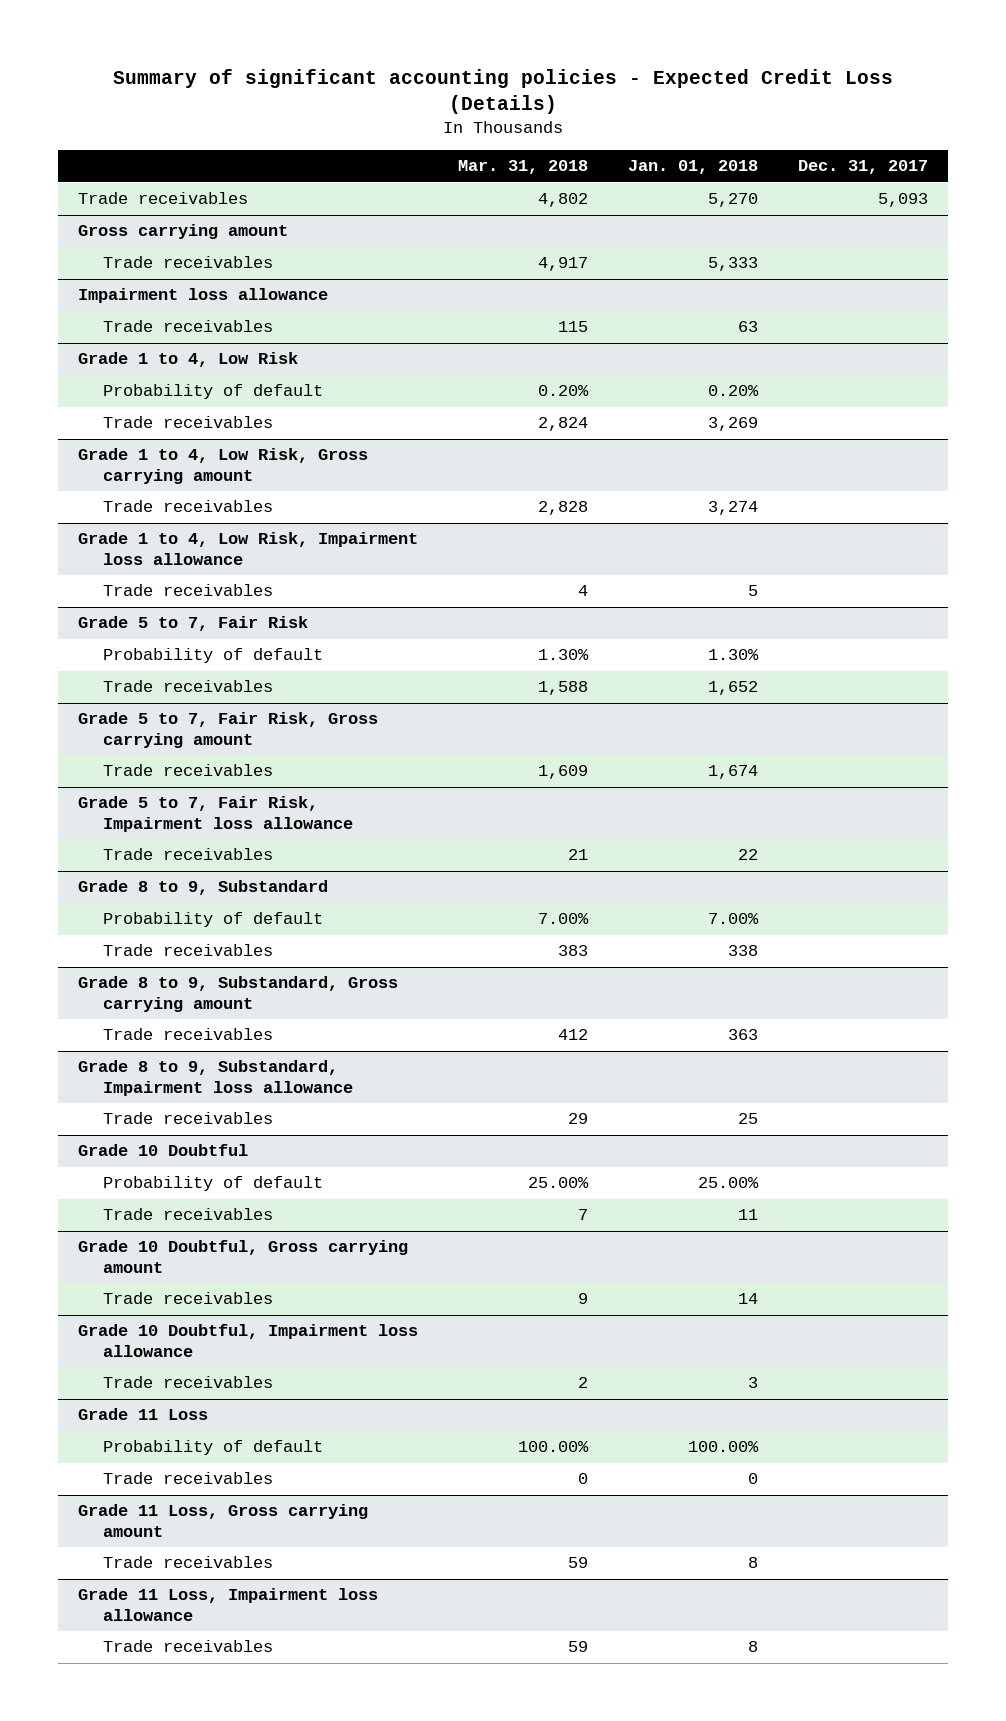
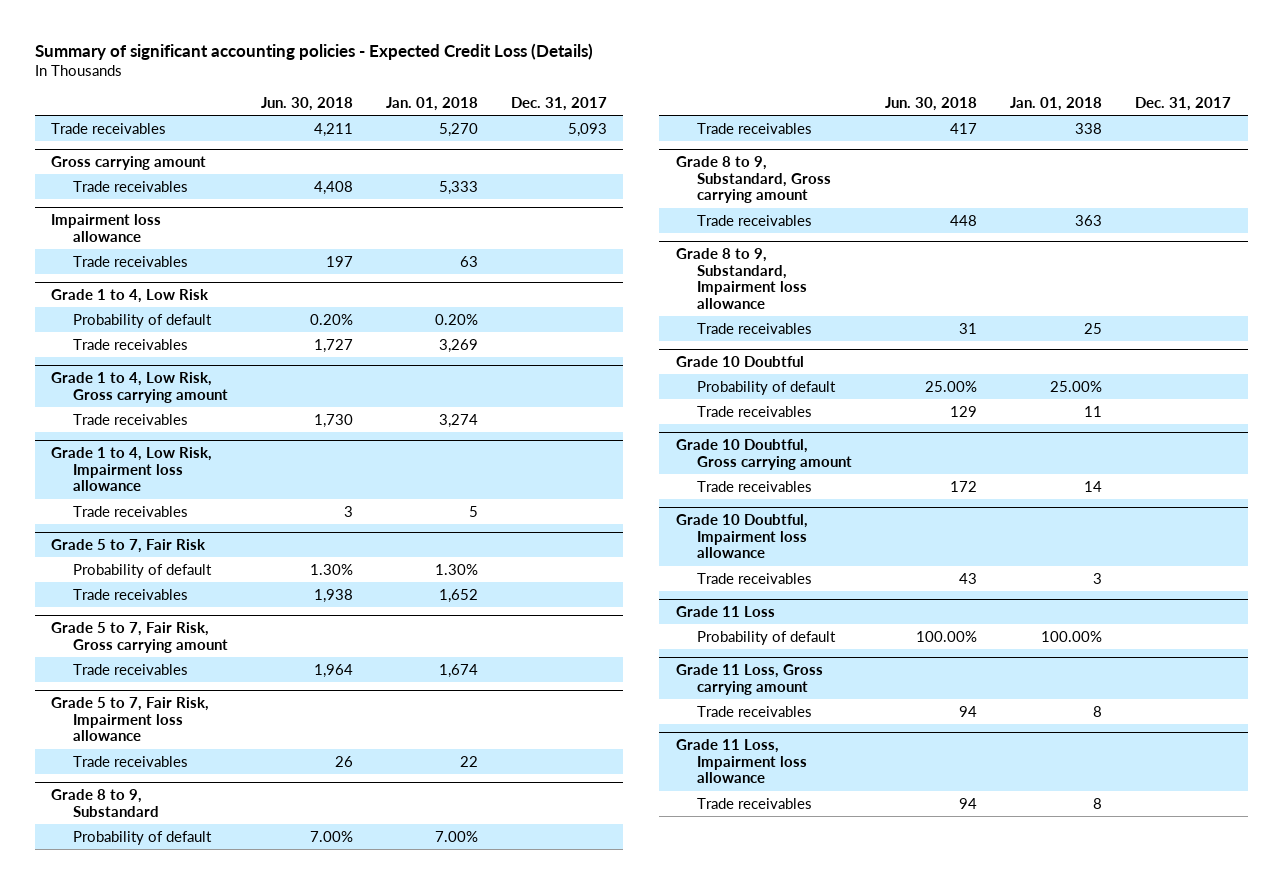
[457,160,588,175] Mar. 31, 2018 -> none
none -> [260,97,353,112] Jun. 30, 2018
[103,1472,274,1485] Trade receivables -> none

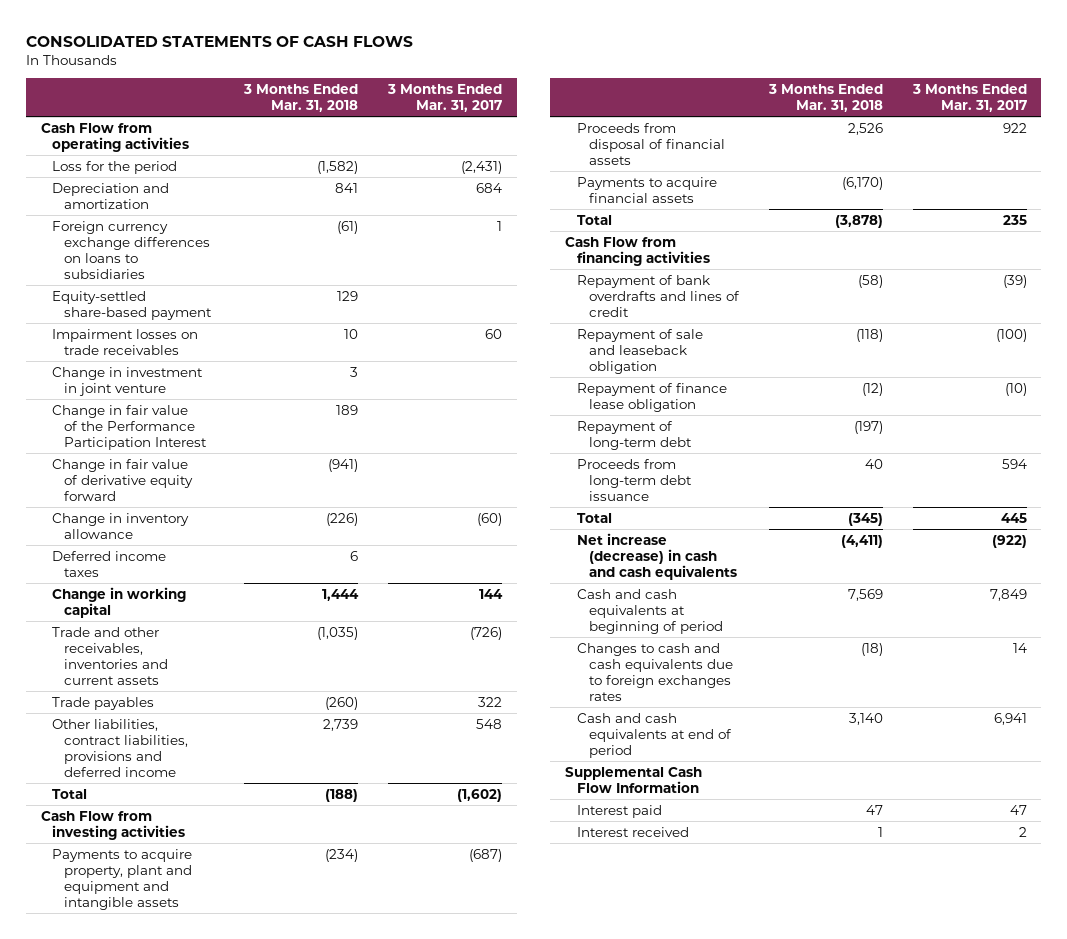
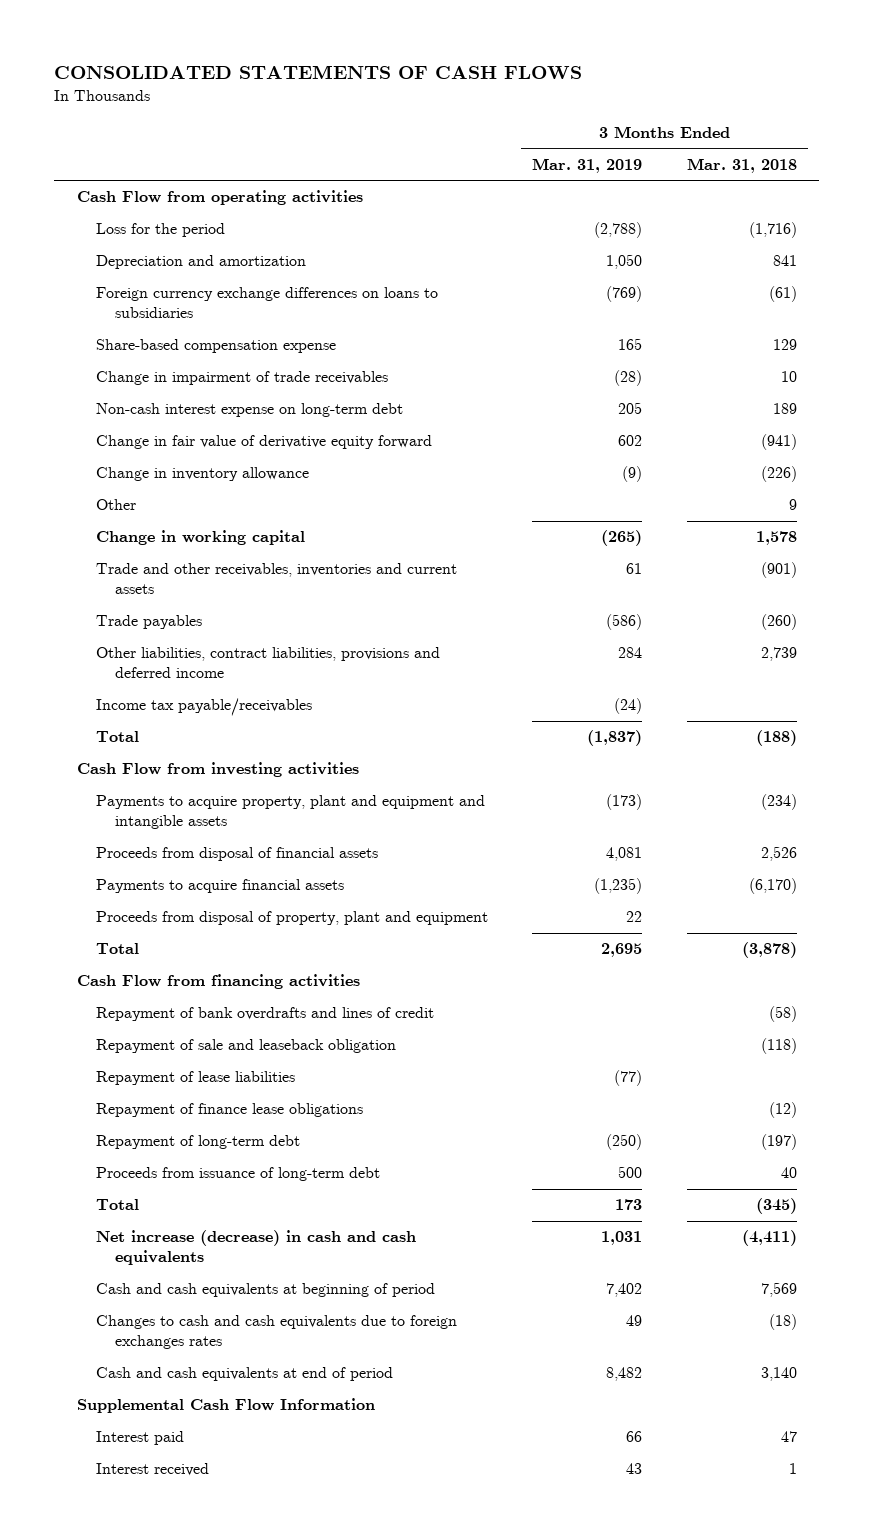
[386,83,502,112] 3 Months Ended Mar. 31, 2017 -> none
none -> [532,157,643,173] Mar. 31, 2019
[316,160,358,174] (1,582) -> [748,222,797,239] (1,716)
[52,366,204,396] Change in investment in joint venture -> none
[52,290,213,320] Equity-settled share-based payment -> [95,339,336,354] Share-based compensation expense
[52,328,199,355] Impairment losses on trade receivables -> [95,371,388,386] Change in impairment of trade receivables
[52,404,208,450] Change in fair value of the Performance Participation Interest -> [95,403,403,418] Non-cash interest expense on long-term debt
[52,550,167,577] Deferred income taxes -> none
none -> [95,499,136,511] Other
[321,588,359,601] 1,444 -> [755,531,797,546] 1,578
[316,626,358,640] (1,035) -> [760,562,797,579] (901)
none -> [95,698,312,717] Income tax payable/receivables
none -> [95,911,488,926] Proceeds from disposal of property, plant and equipment
none -> [95,1071,295,1086] Repayment of lease liabilities
[577,382,728,412] Repayment of finance lease obligation -> [95,1103,363,1118] Repayment of finance lease obligations
[577,458,692,501] Proceeds from long-term debt issuance -> [95,1167,380,1182] Proceeds from issuance of long-term debt

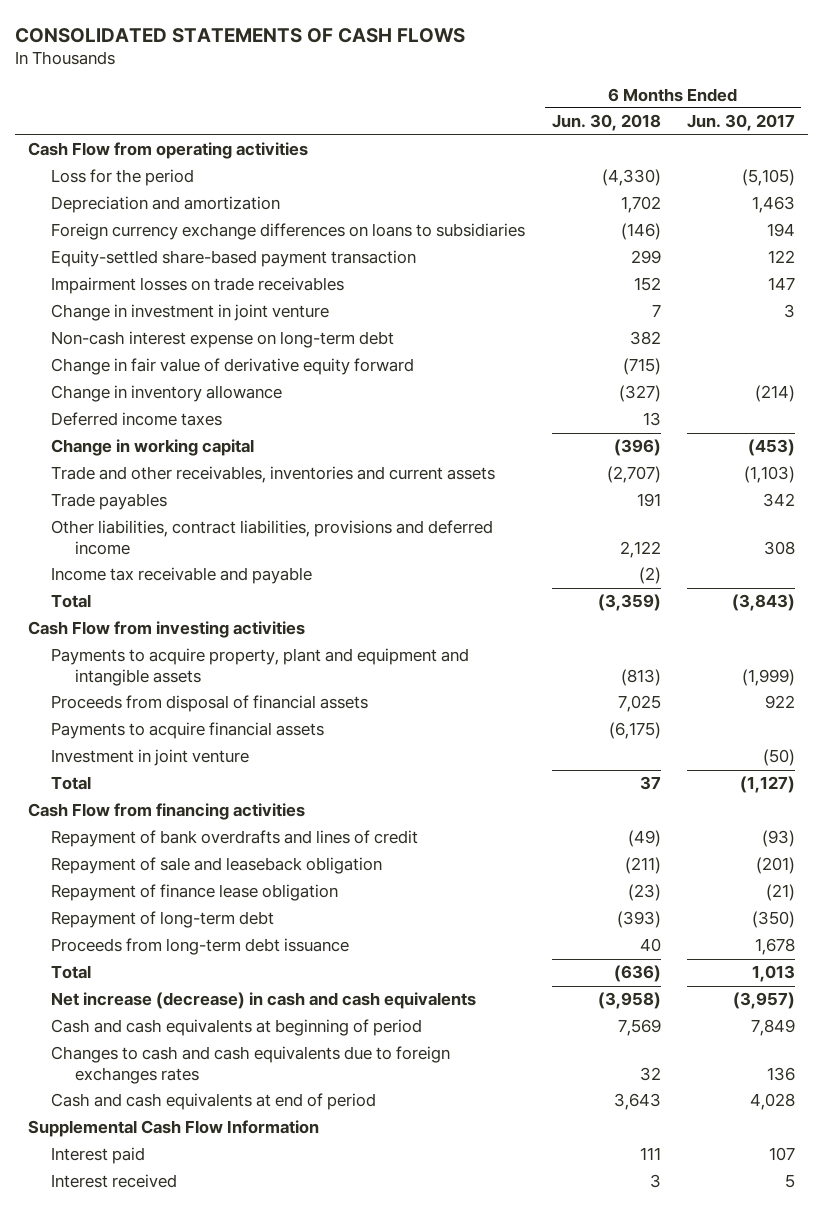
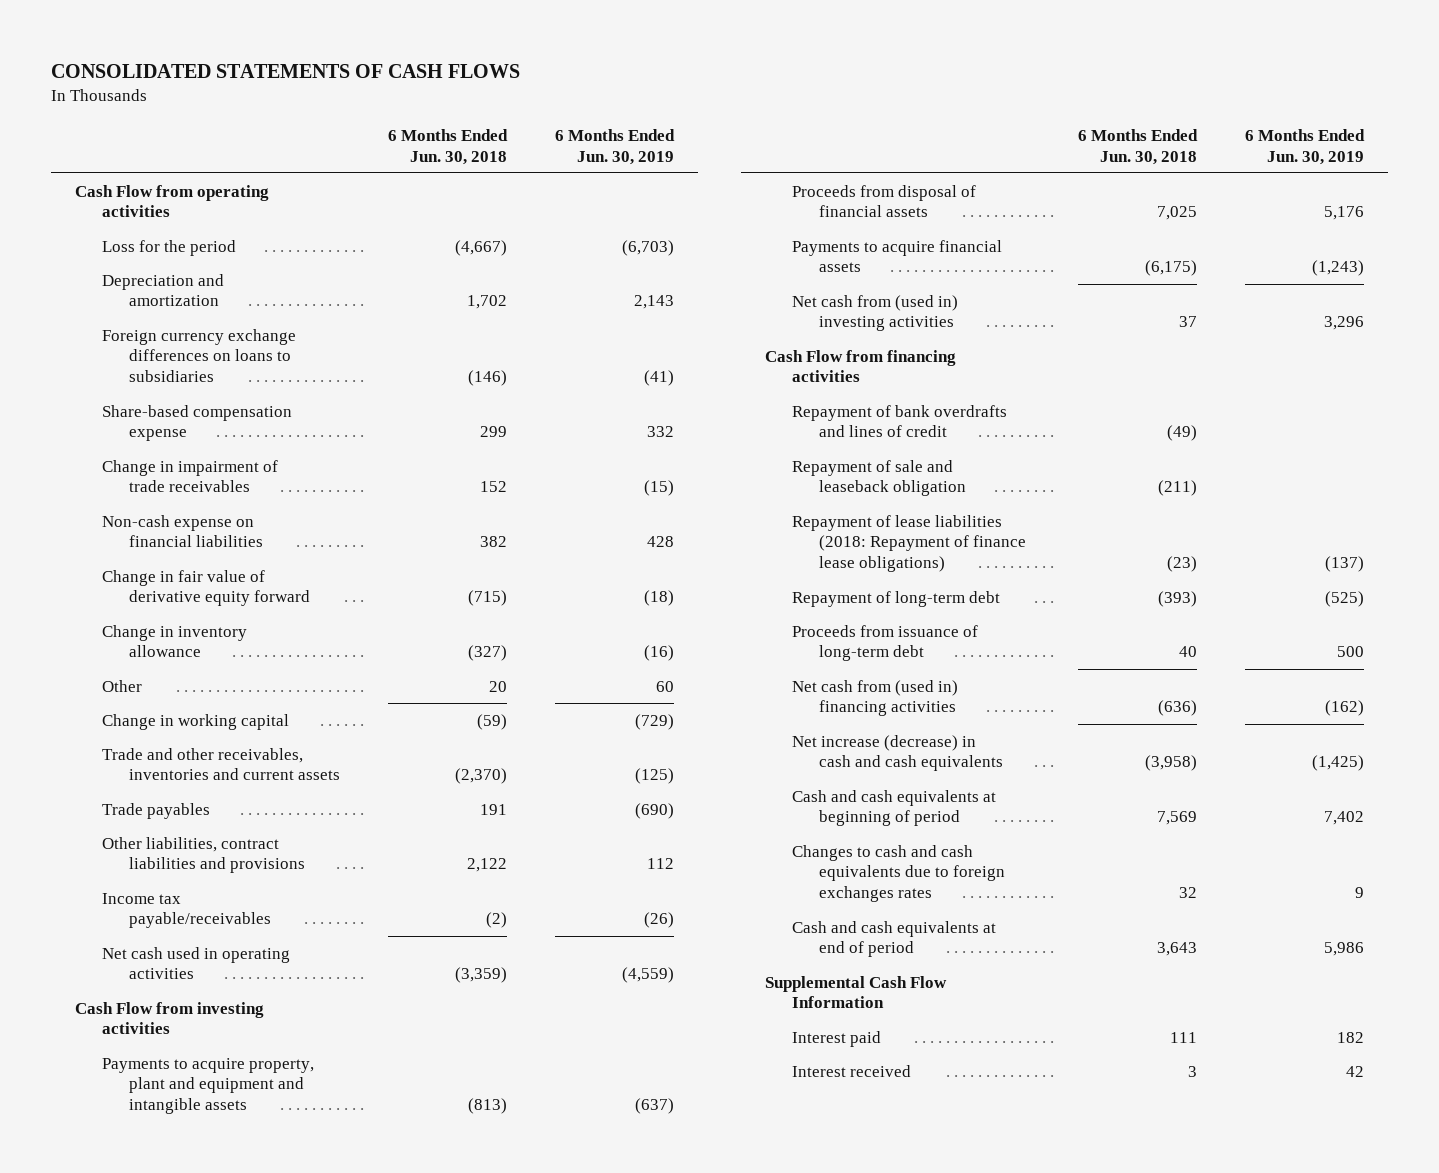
[686,114,795,132] Jun. 30, 2017 -> none
none -> [555,128,676,165] 6 Months Ended Jun. 30, 2019
[601,169,661,187] (4,330) -> [455,239,508,256] (4,667)
[51,304,330,322] Change in investment in joint venture -> none
[51,250,417,268] Equity-settled share-based payment transaction -> [102,404,293,442] Share-based compensation expense
[51,277,345,295] Impairment losses on trade receivables -> [102,459,279,493] Change in impairment of trade receivables
[51,331,395,349] Non-cash interest expense on long-term debt -> [102,514,264,548] Non-cash expense on financial liabilities
[51,412,223,427] Deferred income taxes -> none
none -> [102,679,143,692] Other
[613,439,661,457] (396) -> [477,713,508,730] (59)
[606,466,661,484] (2,707) -> [455,768,508,785] (2,370)
[51,520,494,555] Other liabilities, contract liabilities, provisions and deferred income -> [102,836,306,874] Other liabilities, contract liabilities and provisions
[51,567,313,585] Income tax receivable and payable -> [102,892,272,929] Income tax payable/receivables
[51,594,92,609] Total -> [102,946,291,980] Net cash used in operating activities
[51,749,250,767] Investment in joint venture -> none
[51,776,92,791] Total -> [791,294,958,332] Net cash from (used in) investing activities
[51,884,339,902] Repayment of finance lease obligation -> [791,514,1027,573] Repayment of lease liabilities (2018: Repayment of finance lease obligations)
[51,938,350,956] Proceeds from long-term debt issuance -> [791,624,978,662] Proceeds from issuance of long-term debt
[51,965,92,980] Total -> [791,679,958,717] Net cash from (used in) financing activities

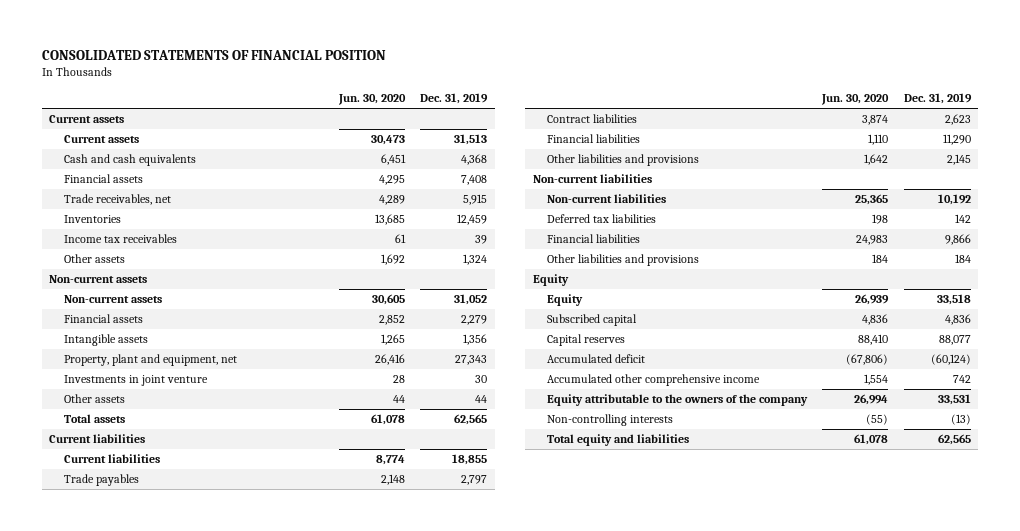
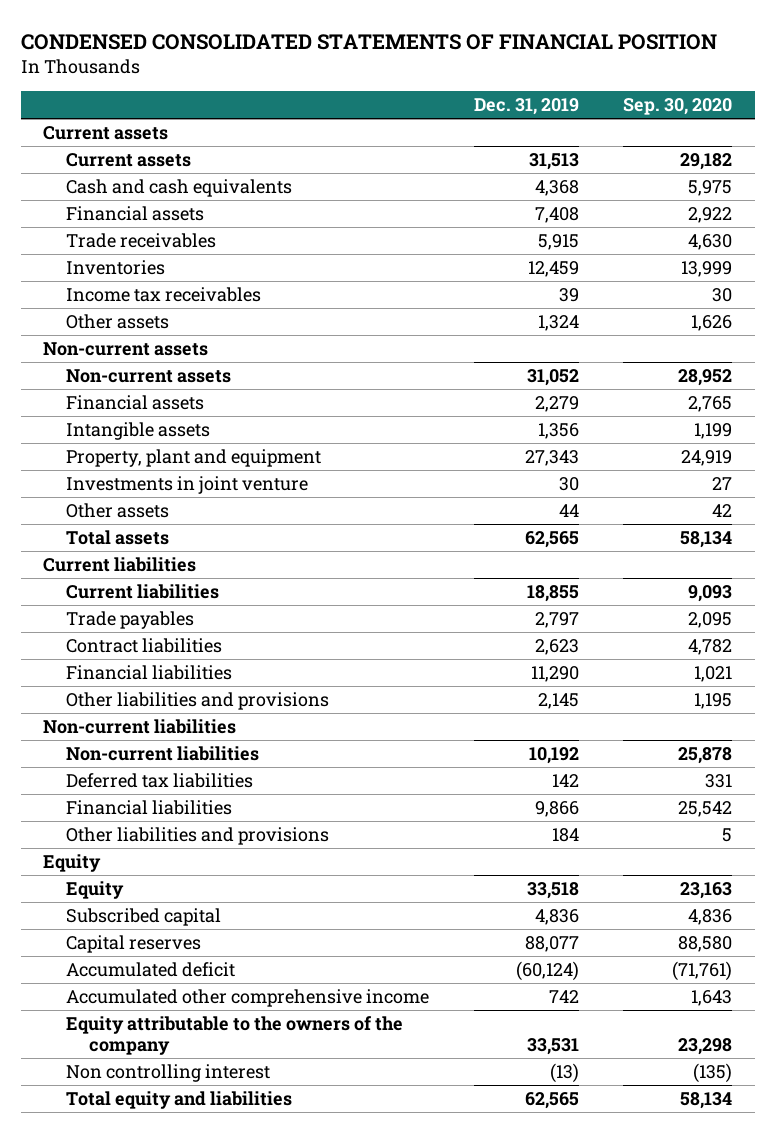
[41,50,386,61] CONSOLIDATED STATEMENTS OF FINANCIAL POSITION -> [20,33,717,50] CONDENSED CONSOLIDATED STATEMENTS OF FINANCIAL POSITION
[338,94,407,106] Jun. 30, 2020 -> none
none -> [623,97,733,115] Sep. 30, 2020
[63,194,171,206] Trade receivables, net -> [66,233,217,249] Trade receivables
[63,354,237,367] Property, plant and equipment, net -> [66,449,322,468] Property, plant and equipment
[547,414,674,427] Non-controlling interests -> [66,1064,271,1083] Non controlling interest

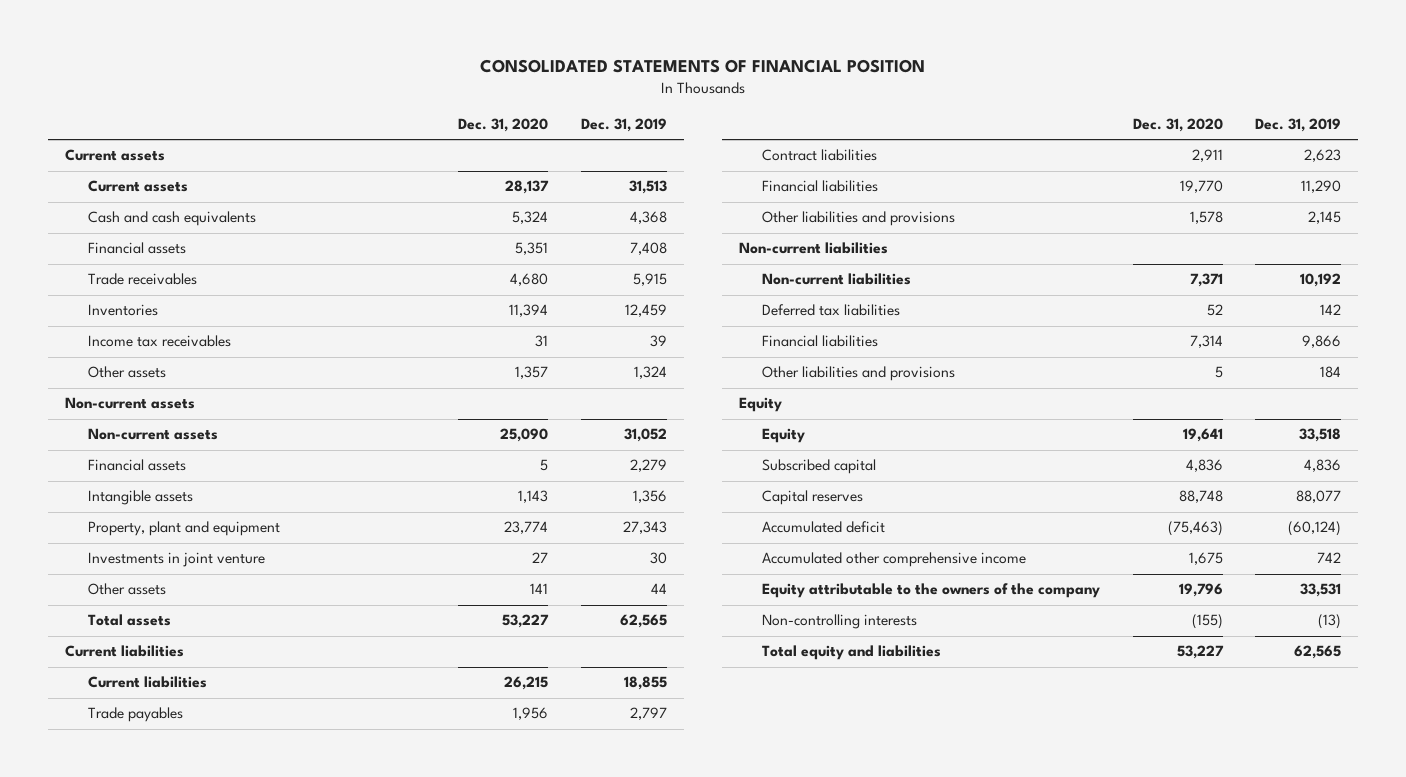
[20,33,717,50] CONDENSED CONSOLIDATED STATEMENTS OF FINANCIAL POSITION -> [480,59,926,74] CONSOLIDATED STATEMENTS OF FINANCIAL POSITION
[623,97,733,115] Sep. 30, 2020 -> none
none -> [458,118,549,133] Dec. 31, 2020
[66,1064,271,1083] Non controlling interest -> [761,614,917,630] Non-controlling interests

